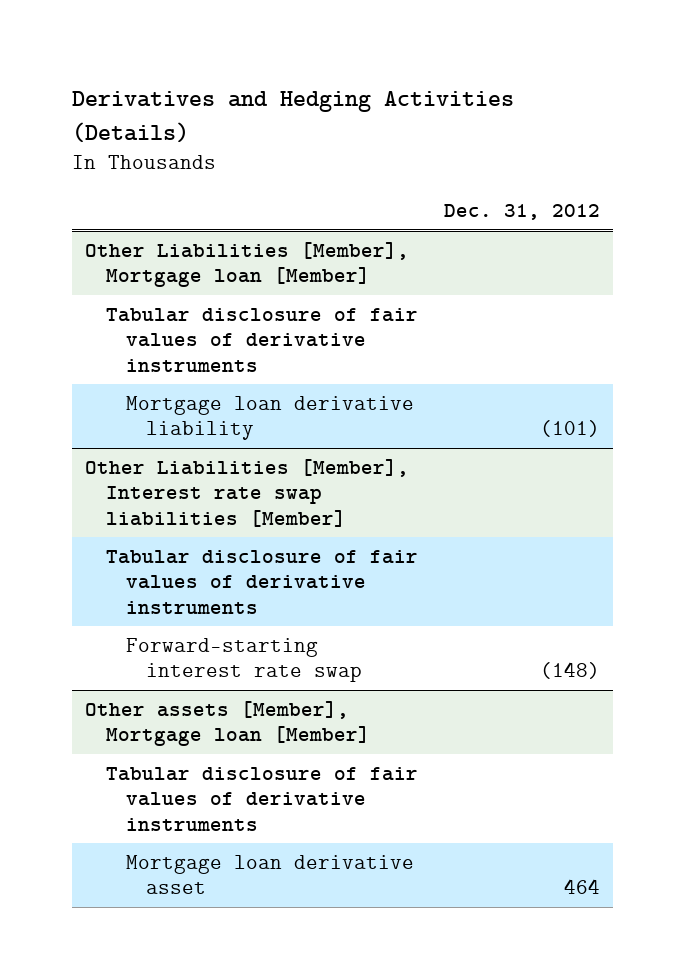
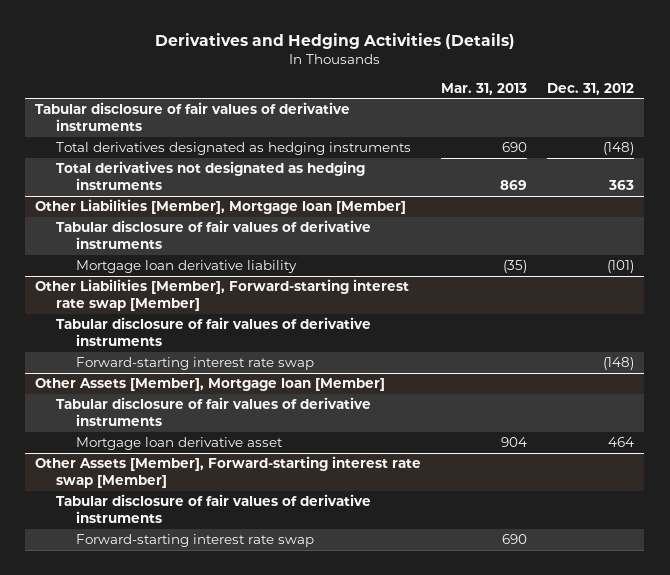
none -> [441,82,528,95] Mar. 31, 2013
none -> [35,102,351,131] Tabular disclosure of fair values of derivative instruments
none -> [55,142,411,156] Total derivatives designated as hedging instruments
none -> [55,161,365,190] Total derivatives not designated as hedging instruments
[85,459,410,527] Other Liabilities [Member], Interest rate swap liabilities [Member] -> [35,279,410,311] Other Liabilities [Member], Forward-starting interest rate swap [Member]
[85,701,370,747] Other assets [Member], Mortgage loan [Member] -> [35,378,386,392] Other Assets [Member], Mortgage loan [Member]
none -> [35,456,422,488] Other Assets [Member], Forward-starting interest rate swap [Member]
none -> [55,494,371,523] Tabular disclosure of fair values of derivative instruments
none -> [76,534,315,548] Forward-starting interest rate swap

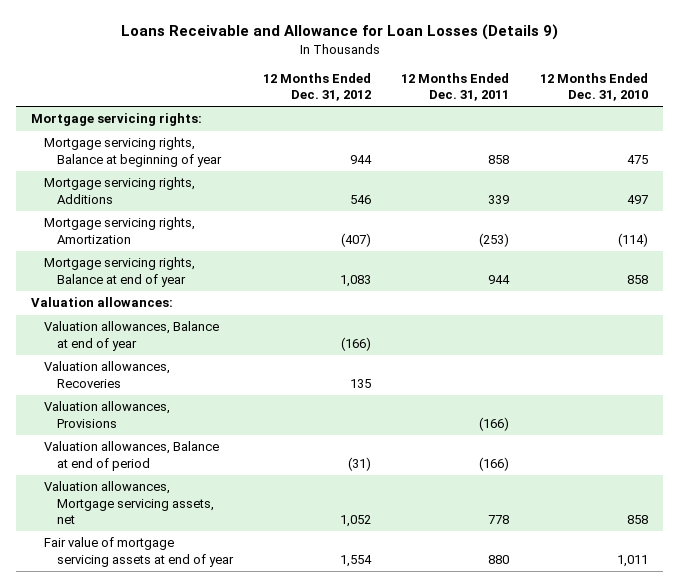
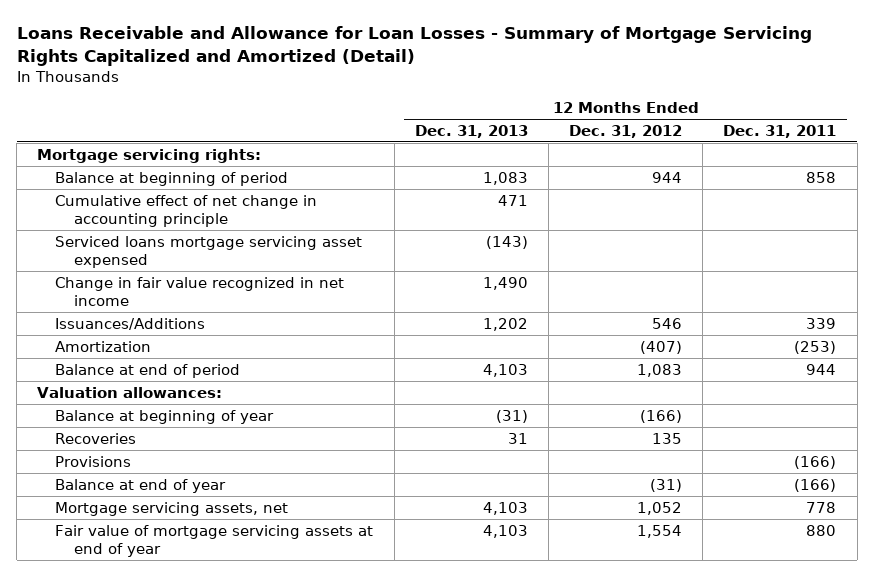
[120,24,558,41] Loans Receivable and Allowance for Loan Losses (Details 9) -> [16,26,812,66] Loans Receivable and Allowance for Loan Losses - Summary of Mortgage Servicing Rights Capitalized and Amortized (Detail)
[539,73,648,102] 12 Months Ended Dec. 31, 2010 -> none
none -> [414,124,528,138] Dec. 31, 2013
[43,137,222,167] Mortgage servicing rights, Balance at beginning of year -> [55,171,289,186] Balance at beginning of period
none -> [55,194,318,227] Cumulative effect of net change in accounting principle
none -> [55,235,363,268] Serviced loans mortgage servicing asset expensed
none -> [55,276,345,306] Change in fair value recognized in net income
[43,177,195,204] Mortgage servicing rights, Additions -> [55,317,206,330] Issuances/Additions
[43,217,195,244] Mortgage servicing rights, Amortization -> [55,340,152,352] Amortization
[43,257,195,287] Mortgage servicing rights, Balance at end of year -> [55,363,241,378] Balance at end of period
[43,321,219,351] Valuation allowances, Balance at end of year -> [55,409,275,424] Balance at beginning of year
[43,361,170,388] Valuation allowances, Recoveries -> [55,432,137,444] Recoveries
[43,401,170,428] Valuation allowances, Provisions -> [55,455,132,467] Provisions
[43,441,219,471] Valuation allowances, Balance at end of period -> [55,478,227,493] Balance at end of year
[43,481,214,524] Valuation allowances, Mortgage servicing assets, net -> [55,501,289,516] Mortgage servicing assets, net

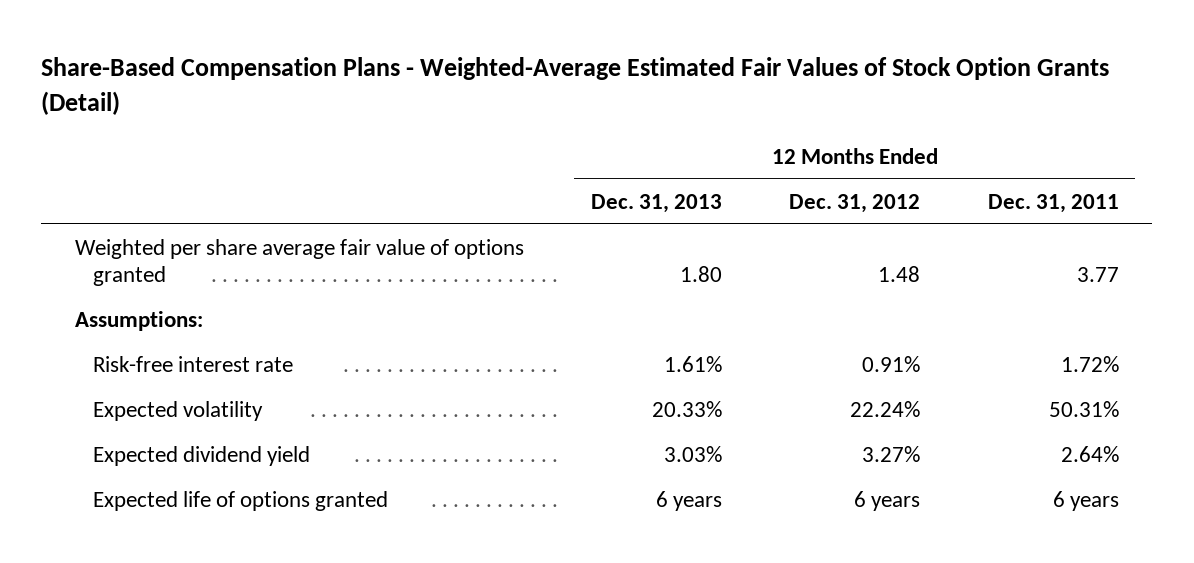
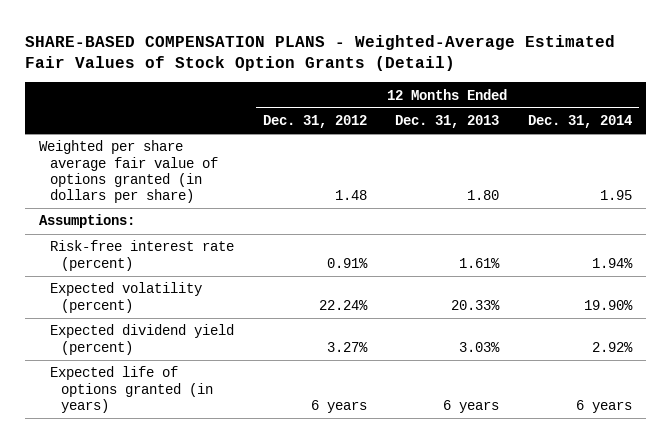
[41,57,1110,116] Share-Based Compensation Plans - Weighted-Average Estimated Fair Values of Stock Option Grants (Detail) -> [25,34,616,72] SHARE-BASED COMPENSATION PLANS - Weighted-Average Estimated Fair Values of Stock Option Grants (Detail)
[987,193,1119,213] Dec. 31, 2011 -> none
none -> [527,115,632,129] Dec. 31, 2014
[74,238,524,287] Weighted per share average fair value of options granted -> [39,140,219,204] Weighted per share average fair value of options granted (in dollars per share)
[93,355,294,372] Risk-free interest rate -> [50,240,235,271] Risk-free interest rate (percent)
[93,400,264,421] Expected volatility -> [50,282,203,313] Expected volatility (percent)
[93,445,311,466] Expected dividend yield -> [50,324,235,355] Expected dividend yield (percent)
[93,490,389,511] Expected life of options granted -> [50,366,213,413] Expected life of options granted (in years)

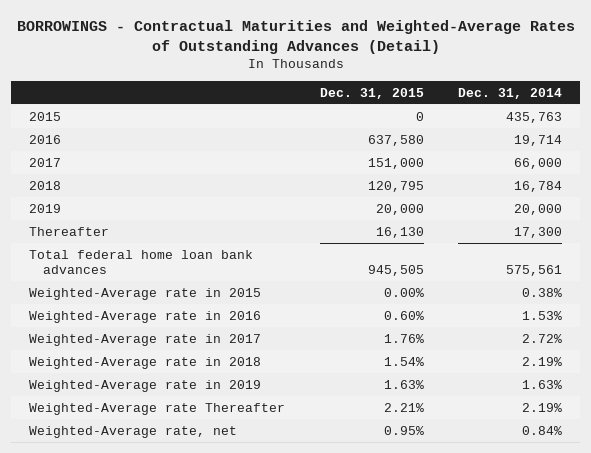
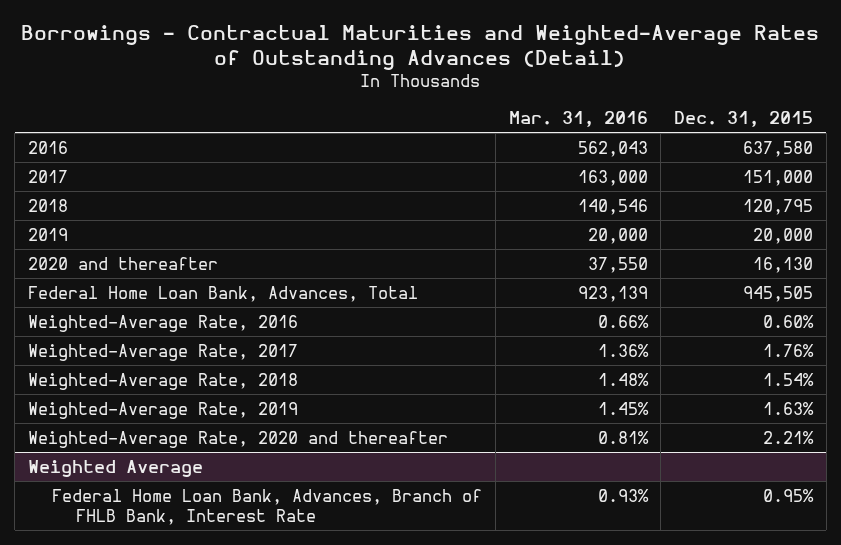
[16,20,575,55] BORROWINGS - Contractual Maturities and Weighted-Average Rates of Outstanding Advances (Detail) -> [21,25,820,71] Borrowings - Contractual Maturities and Weighted-Average Rates of Outstanding Advances (Detail)
[458,87,563,99] Dec. 31, 2014 -> none
none -> [508,111,648,128] Mar. 31, 2016
[28,111,61,121] 2015 -> none
[28,310,261,323] Weighted-Average rate in 2016 -> none
[28,425,237,438] Weighted-Average rate, net -> none
[28,226,109,236] Thereafter -> [27,256,218,270] 2020 and thereafter
[28,249,253,274] Total federal home loan bank advances -> [27,285,418,302] Federal Home Loan Bank, Advances, Total
[28,287,261,300] Weighted-Average rate in 2015 -> [27,314,298,332] Weighted-Average Rate, 2016
[383,287,424,297] 0.00% -> [762,314,814,328] 0.60%
[28,333,261,346] Weighted-Average rate in 2017 -> [27,343,298,361] Weighted-Average Rate, 2017
[28,356,261,369] Weighted-Average rate in 2018 -> [27,372,298,390] Weighted-Average Rate, 2018
[28,379,261,392] Weighted-Average rate in 2019 -> [27,401,298,419] Weighted-Average Rate, 2019
[28,402,285,415] Weighted-Average rate Thereafter -> [27,430,448,448] Weighted-Average Rate, 2020 and thereafter
none -> [27,459,203,477] Weighted Average
none -> [52,488,483,525] Federal Home Loan Bank, Advances, Branch of FHLB Bank, Interest Rate

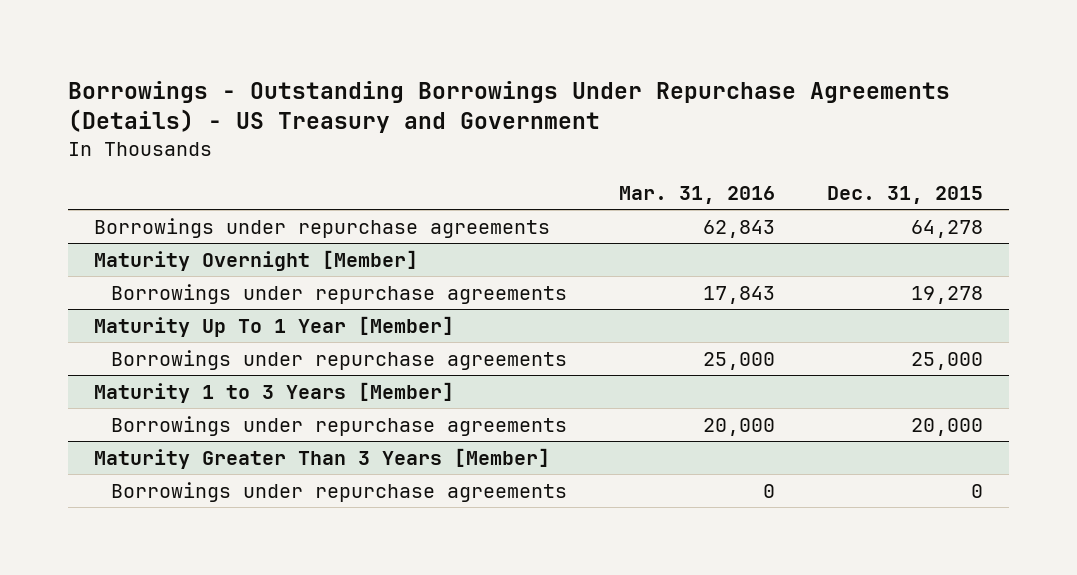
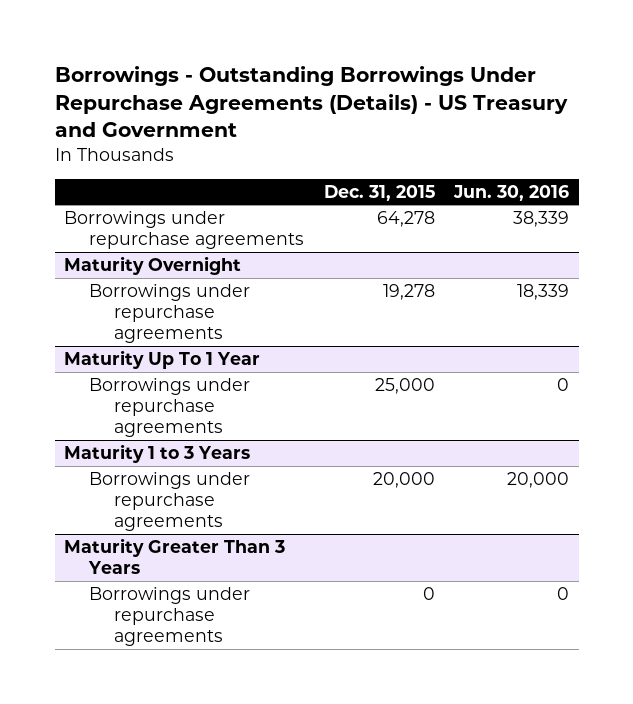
[619,185,776,204] Mar. 31, 2016 -> none
none -> [452,184,569,201] Jun. 30, 2016
[93,249,418,271] Maturity Overnight [Member] -> [64,256,242,276] Maturity Overnight
[93,315,454,337] Maturity Up To 1 Year [Member] -> [64,350,261,370] Maturity Up To 1 Year
[93,381,454,403] Maturity 1 to 3 Years [Member] -> [64,444,251,464] Maturity 1 to 3 Years
[93,447,550,469] Maturity Greater Than 3 Years [Member] -> [64,538,286,575] Maturity Greater Than 3 Years

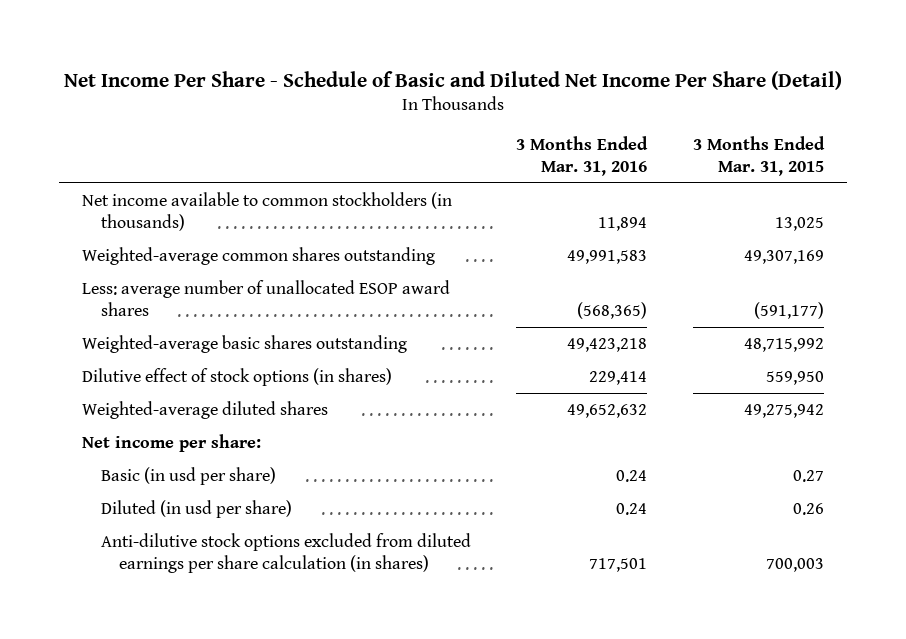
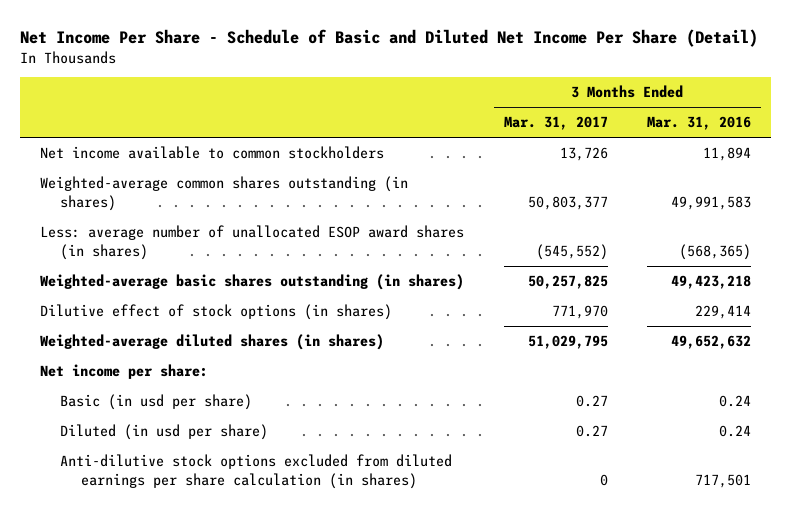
[692,136,825,176] 3 Months Ended Mar. 31, 2015 -> none
none -> [503,116,608,131] Mar. 31, 2017
[81,191,452,231] Net income available to common stockholders (in thousands) -> [40,146,385,160] Net income available to common stockholders
[81,246,435,265] Weighted-average common shares outstanding -> [40,176,409,211] Weighted-average common shares outstanding (in shares)
[81,279,450,316] Less: average number of unallocated ESOP award shares -> [40,225,465,260] Less: average number of unallocated ESOP award shares (in shares)
[81,334,407,353] Weighted-average basic shares outstanding -> [40,274,465,291] Weighted-average basic shares outstanding (in shares)
[81,400,328,419] Weighted-average diluted shares -> [40,334,385,351] Weighted-average diluted shares (in shares)

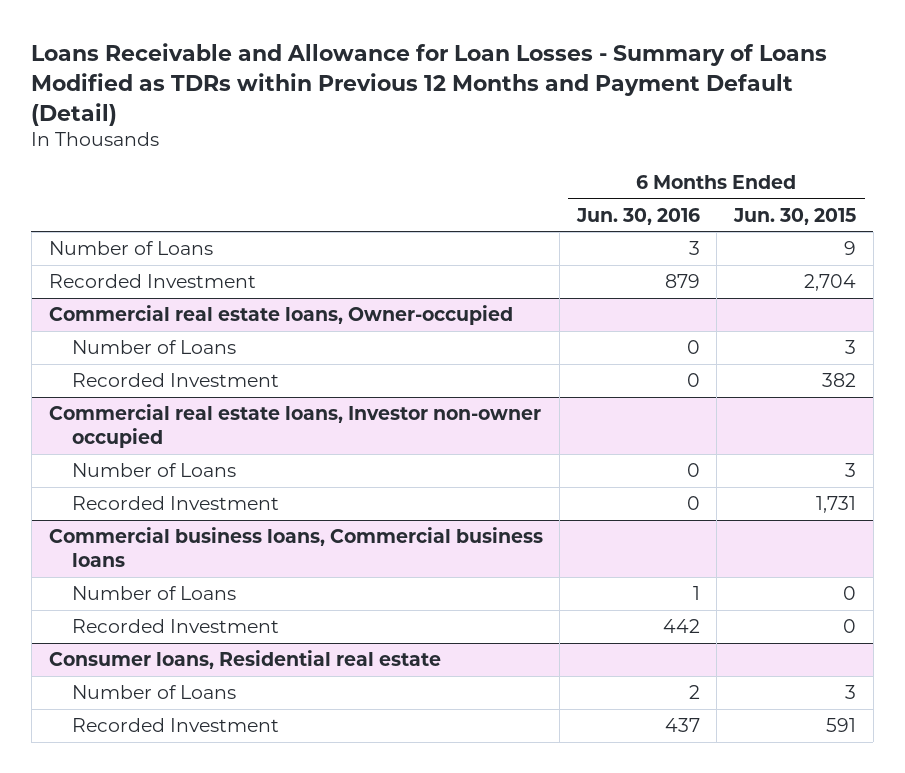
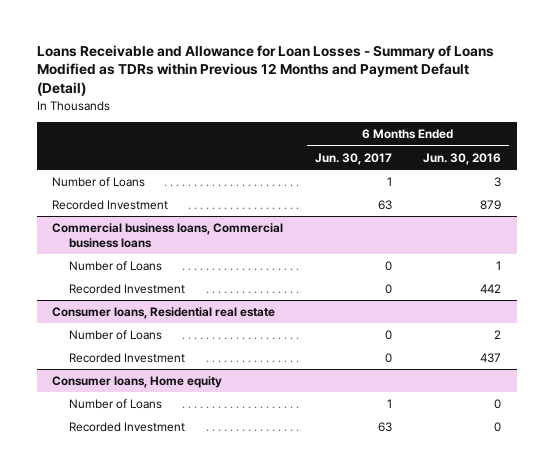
[733,207,857,225] Jun. 30, 2015 -> none
none -> [314,152,392,165] Jun. 30, 2017
[48,305,513,326] Commercial real estate loans, Owner-occupied -> none
[71,340,236,355] Number of Loans -> none
[71,373,279,388] Recorded Investment -> none
[48,404,541,448] Commercial real estate loans, Investor non-owner occupied -> none
[71,463,236,478] Number of Loans -> none
[71,496,279,511] Recorded Investment -> none
none -> [52,376,223,389] Consumer loans, Home equity
none -> [69,399,163,410] Number of Loans
none -> [69,422,186,433] Recorded Investment

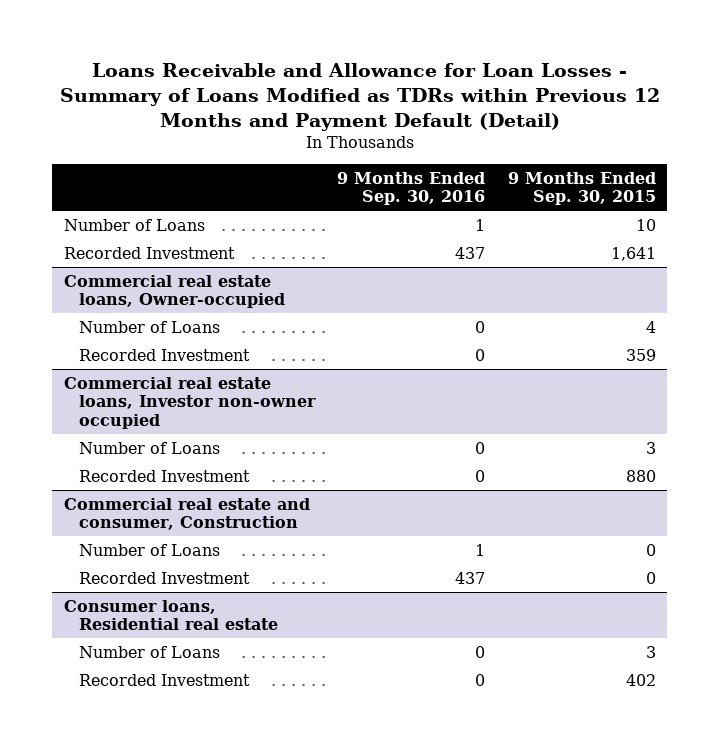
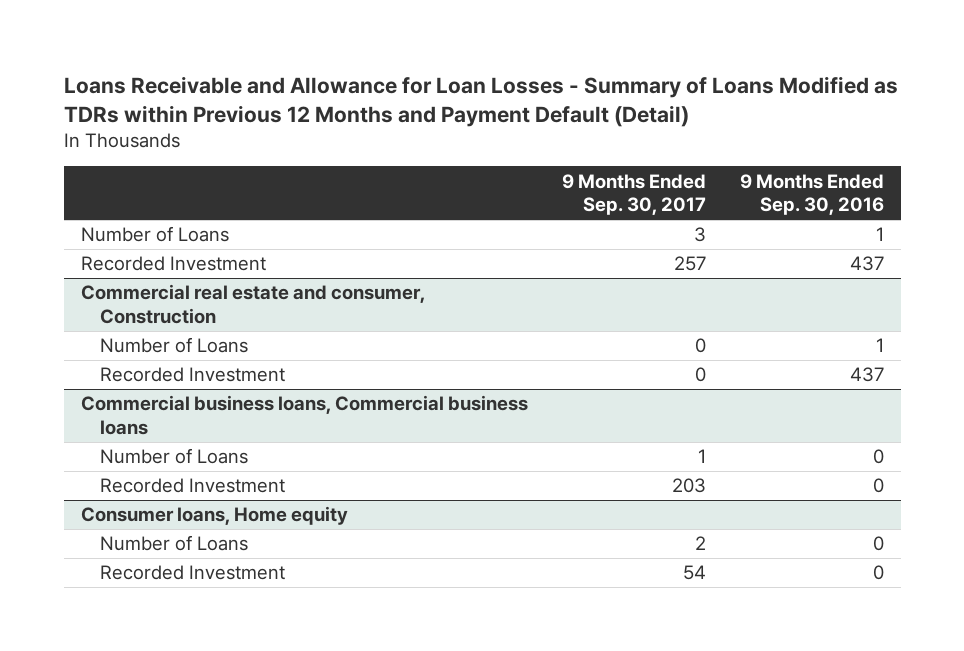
[508,171,657,206] 9 Months Ended Sep. 30, 2015 -> none
none -> [561,173,706,216] 9 Months Ended Sep. 30, 2017
[63,274,285,309] Commercial real estate loans, Owner-occupied -> none
[78,320,220,333] Number of Loans -> none
[78,348,250,361] Recorded Investment -> none
[63,376,316,430] Commercial real estate loans, Investor non-owner occupied -> none
[78,441,220,454] Number of Loans -> none
[78,469,250,482] Recorded Investment -> none
[63,599,278,631] Consumer loans, Residential real estate -> none
none -> [80,395,528,436] Commercial business loans, Commercial business loans
none -> [80,506,348,526] Consumer loans, Home equity
none -> [100,535,249,552] Number of Loans
none -> [100,565,286,581] Recorded Investment

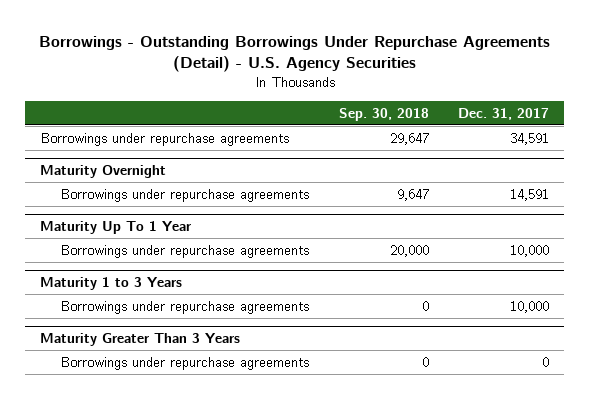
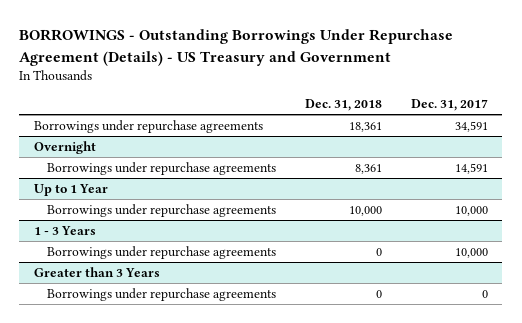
[38,35,550,73] Borrowings - Outstanding Borrowings Under Repurchase Agreements (Detail) - U.S. Agency Securities -> [19,29,454,66] BORROWINGS - Outstanding Borrowings Under Repurchase Agreement (Details) - US Treasury and Government
[338,107,429,121] Sep. 30, 2018 -> none
none -> [305,99,383,112] Dec. 31, 2018
[39,164,166,178] Maturity Overnight -> [33,140,96,154] Overnight
[39,220,191,234] Maturity Up To 1 Year -> [33,183,108,196] Up to 1 Year
[39,276,182,290] Maturity 1 to 3 Years -> [33,225,96,235] 1 - 3 Years
[39,332,240,346] Maturity Greater Than 3 Years -> [33,266,160,277] Greater than 3 Years

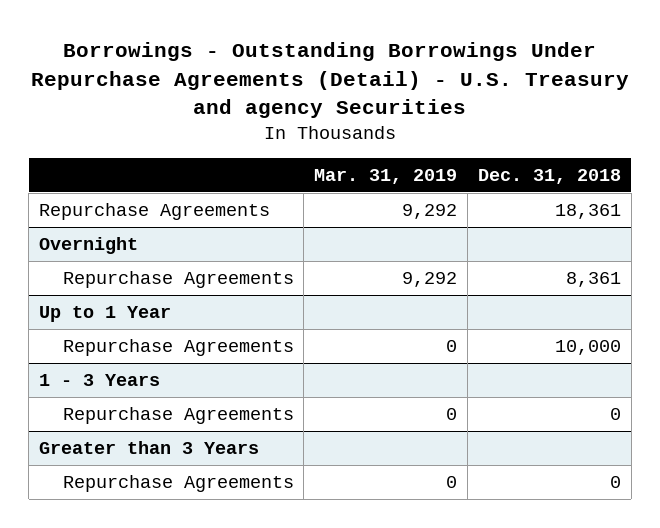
[19,29,454,66] BORROWINGS - Outstanding Borrowings Under Repurchase Agreement (Details) - US Treasury and Government -> [31,42,630,119] Borrowings - Outstanding Borrowings Under Repurchase Agreements (Detail) - U.S. Treasury and agency Securities
[410,99,488,112] Dec. 31, 2017 -> none
none -> [314,168,458,184] Mar. 31, 2019
[33,119,263,133] Borrowings under repurchase agreements -> [39,203,271,221] Repurchase Agreements
[47,161,277,175] Borrowings under repurchase agreements -> [62,271,294,289] Repurchase Agreements
[47,203,277,217] Borrowings under repurchase agreements -> [62,339,294,357] Repurchase Agreements
[47,245,277,259] Borrowings under repurchase agreements -> [62,407,294,425] Repurchase Agreements
[47,287,277,301] Borrowings under repurchase agreements -> [62,475,294,493] Repurchase Agreements

